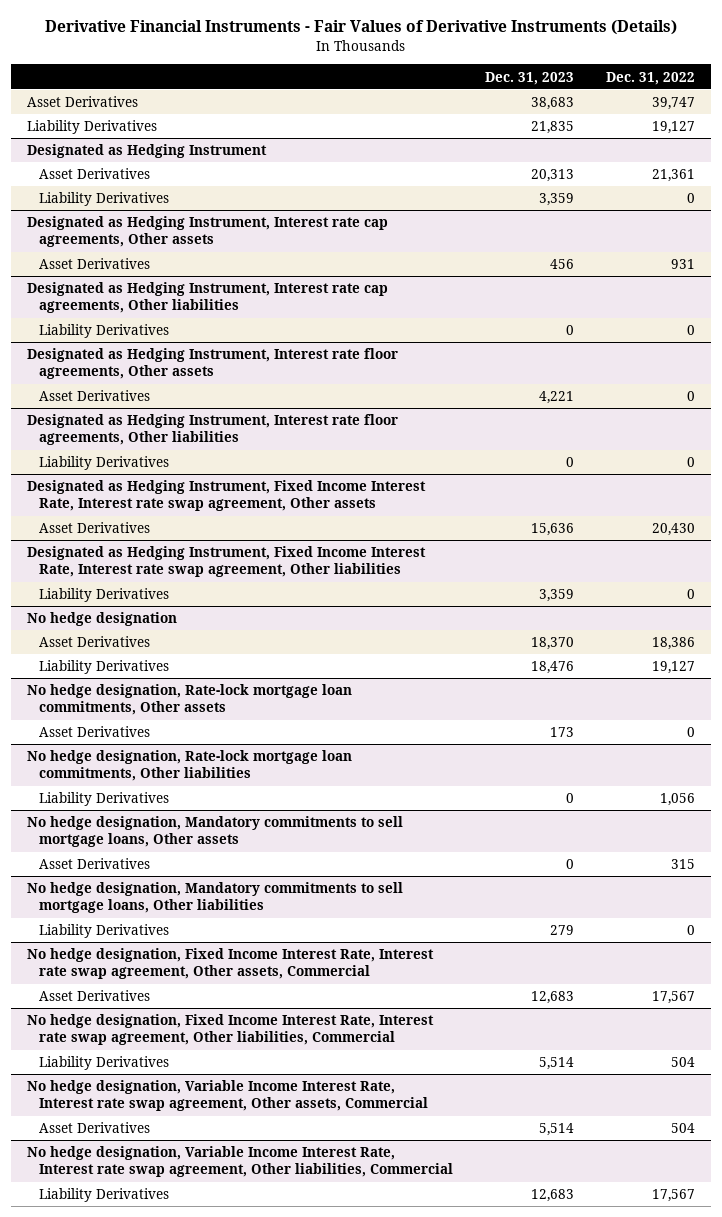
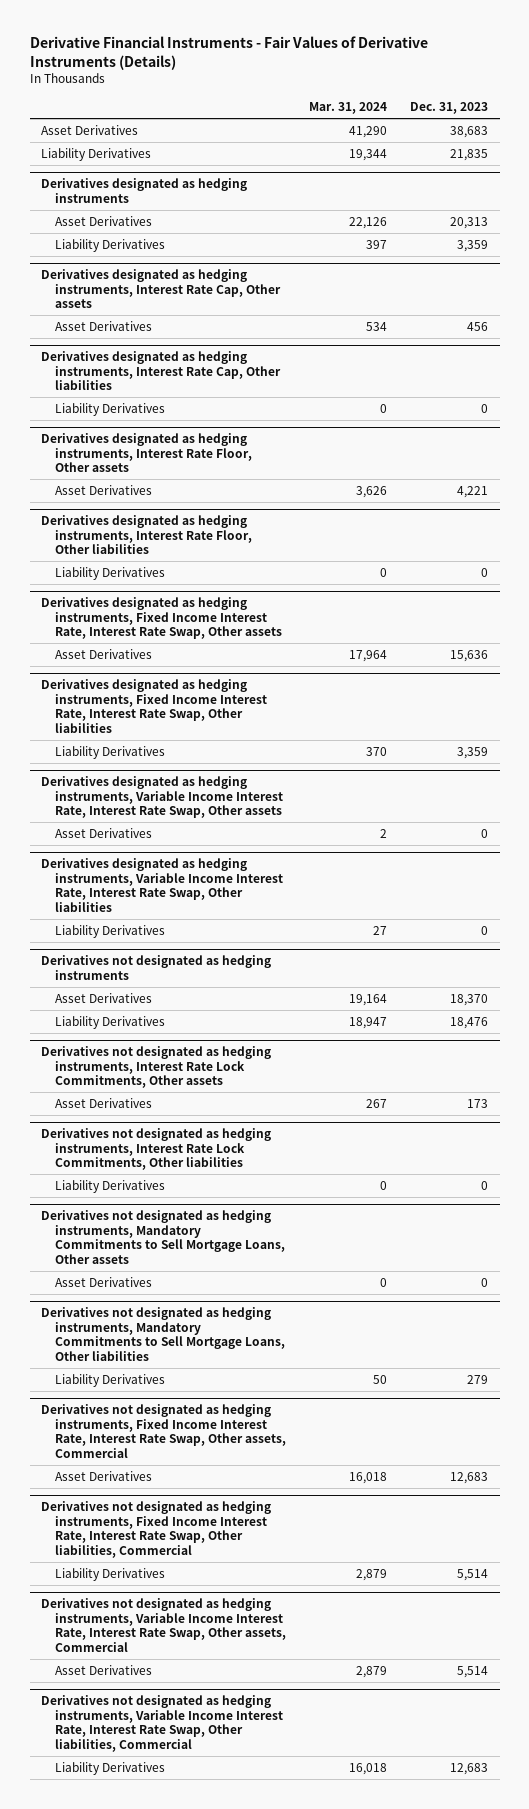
[606,71,696,85] Dec. 31, 2022 -> none
none -> [309,102,388,115] Mar. 31, 2024
[27,144,268,159] Designated as Hedging Instrument -> [40,178,247,203] Derivatives designated as hedging instruments
[27,216,389,248] Designated as Hedging Instrument, Interest rate cap agreements, Other assets -> [40,269,282,309] Derivatives designated as hedging instruments, Interest Rate Cap, Other assets
[27,282,389,314] Designated as Hedging Instrument, Interest rate cap agreements, Other liabilities -> [40,351,282,391] Derivatives designated as hedging instruments, Interest Rate Cap, Other liabilities
[27,348,399,380] Designated as Hedging Instrument, Interest rate floor agreements, Other assets -> [40,433,253,473] Derivatives designated as hedging instruments, Interest Rate Floor, Other assets
[27,414,399,446] Designated as Hedging Instrument, Interest rate floor agreements, Other liabilities -> [40,515,253,555] Derivatives designated as hedging instruments, Interest Rate Floor, Other liabilities
[27,480,427,512] Designated as Hedging Instrument, Fixed Income Interest Rate, Interest rate swap agreement, Other assets -> [40,597,283,640] Derivatives designated as hedging instruments, Fixed Income Interest Rate, Interest Rate Swap, Other assets
[27,546,427,578] Designated as Hedging Instrument, Fixed Income Interest Rate, Interest rate swap agreement, Other liabilities -> [40,679,268,733] Derivatives designated as hedging instruments, Fixed Income Interest Rate, Interest Rate Swap, Other liabilities
none -> [40,776,284,819] Derivatives designated as hedging instruments, Variable Income Interest Rate, Interest Rate Swap, Other assets
none -> [55,827,153,838] Asset Derivatives
none -> [40,858,284,912] Derivatives designated as hedging instruments, Variable Income Interest Rate, Interest Rate Swap, Other liabilities
none -> [55,924,166,938] Liability Derivatives
[27,612,178,627] No hedge designation -> [40,955,271,980] Derivatives not designated as hedging instruments
[27,684,353,716] No hedge designation, Rate-lock mortgage loan commitments, Other assets -> none
none -> [40,1046,271,1089] Derivatives not designated as hedging instruments, Interest Rate Lock Commitments, Other assets
[27,750,353,782] No hedge designation, Rate-lock mortgage loan commitments, Other liabilities -> none
none -> [40,1128,271,1171] Derivatives not designated as hedging instruments, Interest Rate Lock Commitments, Other liabilities
[27,816,404,848] No hedge designation, Mandatory commitments to sell mortgage loans, Other assets -> none
none -> [40,1210,286,1264] Derivatives not designated as hedging instruments, Mandatory Commitments to Sell Mortgage Loans, Other assets
[27,882,404,914] No hedge designation, Mandatory commitments to sell mortgage loans, Other liabilities -> none
none -> [40,1307,286,1361] Derivatives not designated as hedging instruments, Mandatory Commitments to Sell Mortgage Loans, Other liabilities
[27,948,435,980] No hedge designation, Fixed Income Interest Rate, Interest rate swap agreement, Other assets, Commercial -> none
none -> [40,1404,287,1458] Derivatives not designated as hedging instruments, Fixed Income Interest Rate, Interest Rate Swap, Other assets, Commercial
[27,1014,435,1046] No hedge designation, Fixed Income Interest Rate, Interest rate swap agreement, Other liabilities, Commercial -> none
none -> [40,1501,271,1558] Derivatives not designated as hedging instruments, Fixed Income Interest Rate, Interest Rate Swap, Other liabilities, Commercial
[27,1080,428,1112] No hedge designation, Variable Income Interest Rate, Interest rate swap agreement, Other assets, Commercial -> none
none -> [40,1598,287,1652] Derivatives not designated as hedging instruments, Variable Income Interest Rate, Interest Rate Swap, Other assets, Commercial
[27,1146,453,1178] No hedge designation, Variable Income Interest Rate, Interest rate swap agreement, Other liabilities, Commercial -> none
none -> [40,1695,284,1752] Derivatives not designated as hedging instruments, Variable Income Interest Rate, Interest Rate Swap, Other liabilities, Commercial

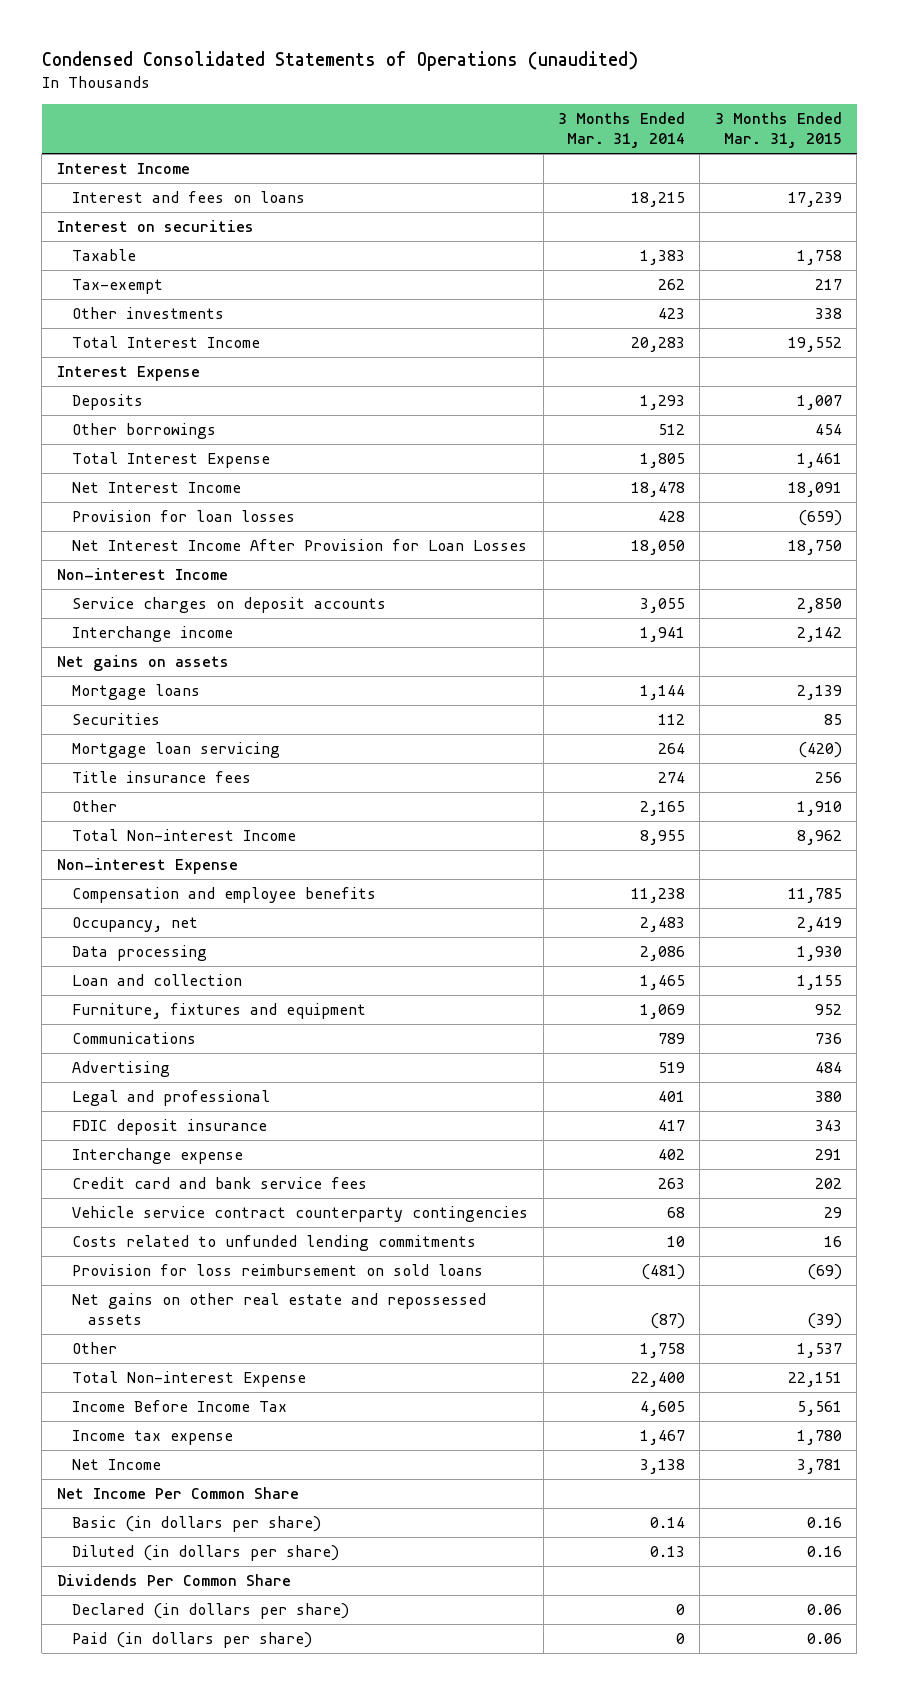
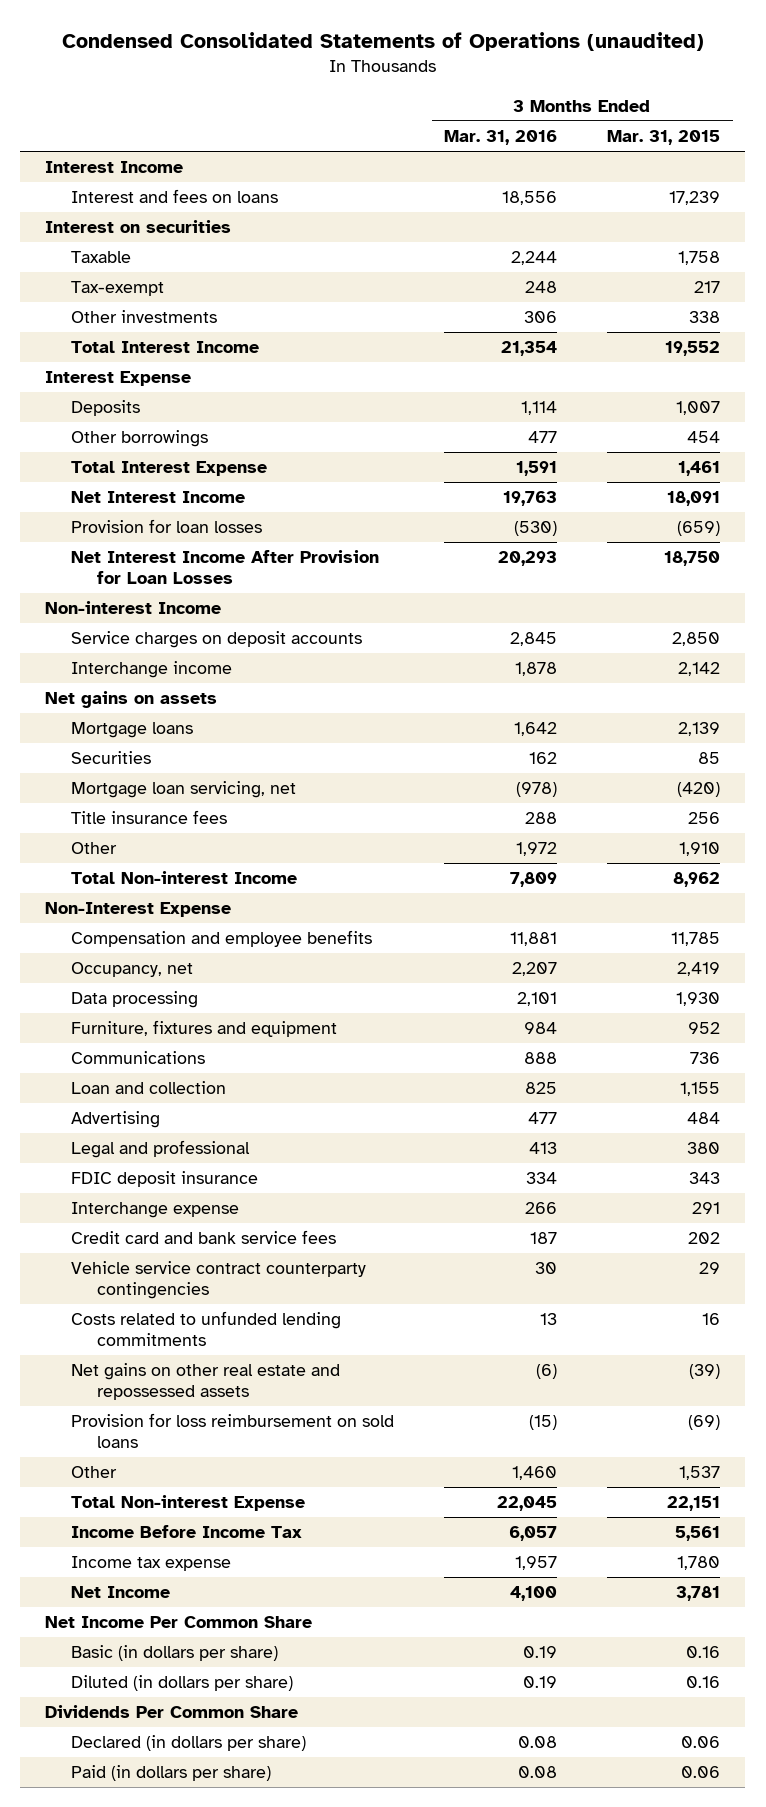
[558,111,686,149] 3 Months Ended Mar. 31, 2014 -> none
none -> [444,130,558,146] Mar. 31, 2016
[72,742,281,759] Mortgage loan servicing -> [71,781,297,799] Mortgage loan servicing, net
[56,858,238,875] Non-interest Expense -> [45,902,232,918] Non-Interest Expense
[72,974,243,987] Loan and collection -> [71,1081,227,1095] Loan and collection
[72,1264,484,1277] Provision for loss reimbursement on sold loans -> [71,1413,395,1449] Provision for loss reimbursement on sold loans

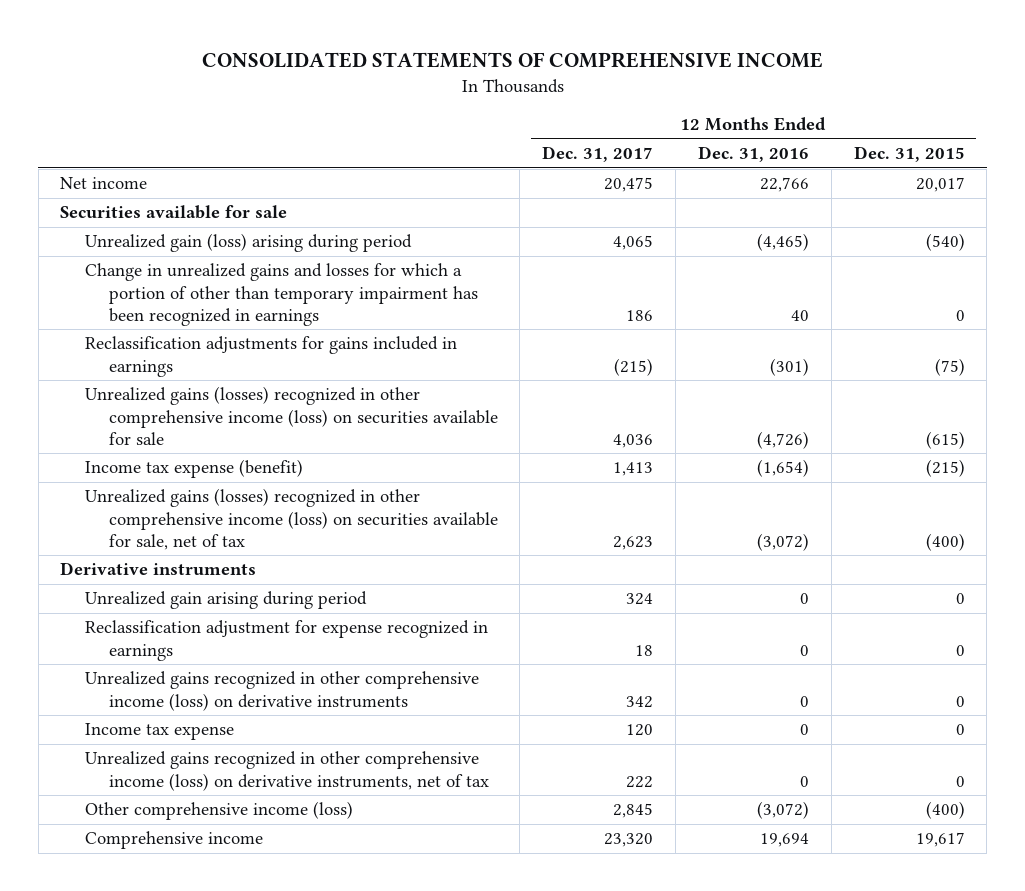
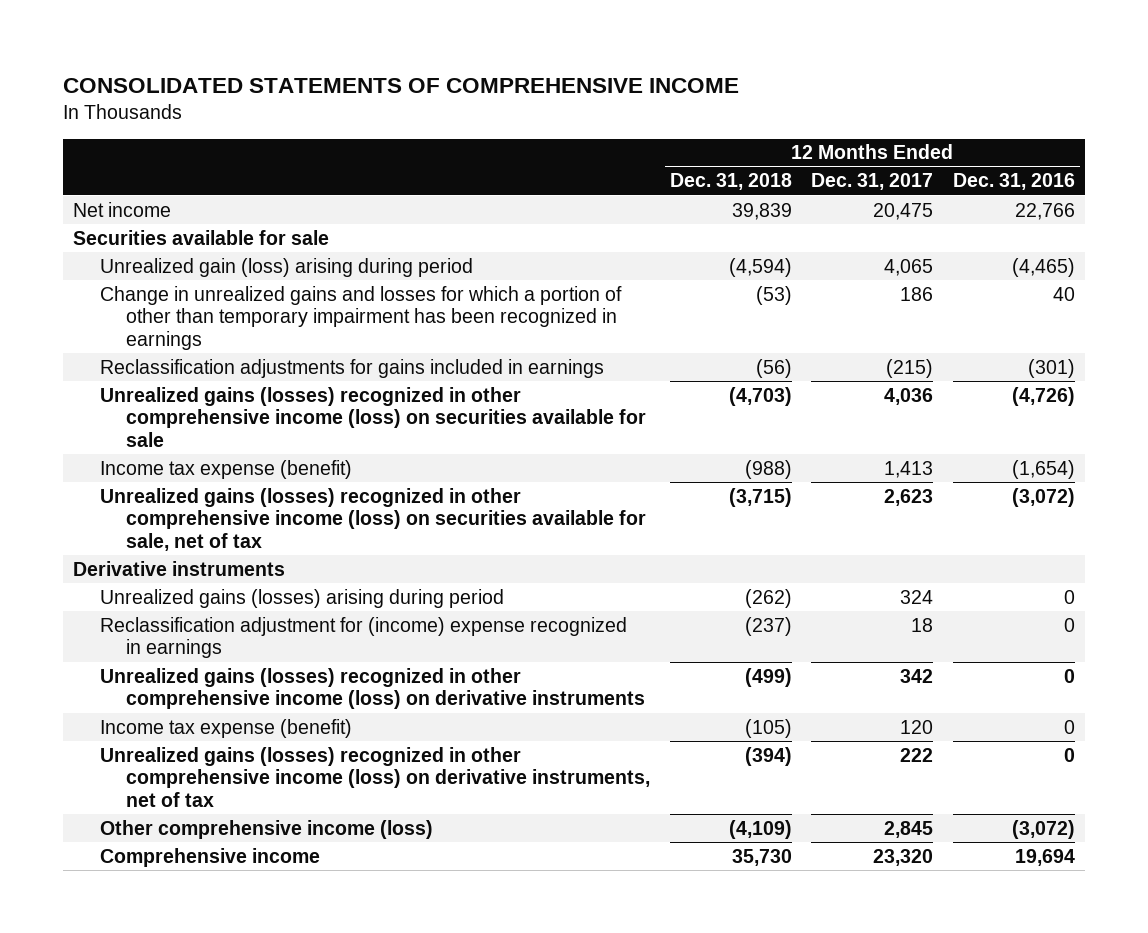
[853,146,965,163] Dec. 31, 2015 -> none
none -> [669,173,792,191] Dec. 31, 2018
[84,591,367,610] Unrealized gain arising during period -> [99,588,504,608] Unrealized gains (losses) arising during period
[84,620,488,661] Reclassification adjustment for expense recognized in earnings -> [99,616,627,659] Reclassification adjustment for (income) expense recognized in earnings
[84,671,479,711] Unrealized gains recognized in other comprehensive income (loss) on derivative instruments -> [99,667,646,710] Unrealized gains (losses) recognized in other comprehensive income (loss) on derivative instruments
[84,723,234,741] Income tax expense -> [99,718,352,738] Income tax expense (benefit)
[84,751,489,791] Unrealized gains recognized in other comprehensive income (loss) on derivative instruments, net of tax -> [99,746,651,807] Unrealized gains (losses) recognized in other comprehensive income (loss) on derivative instruments, net of tax

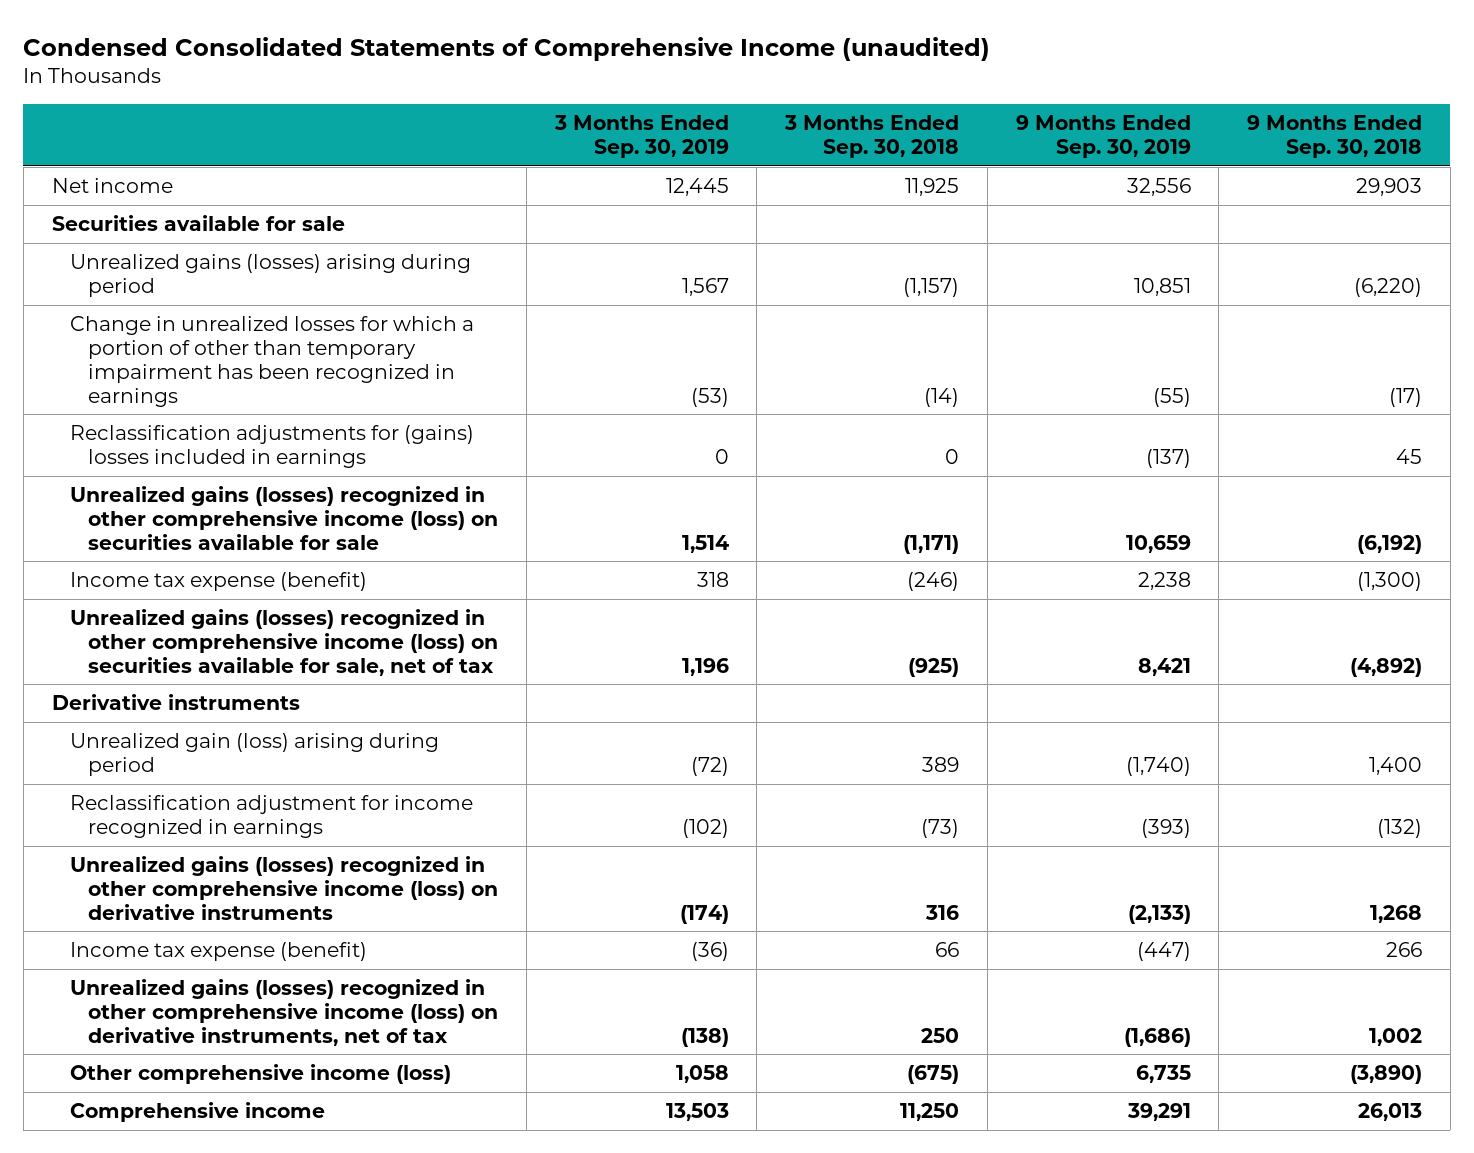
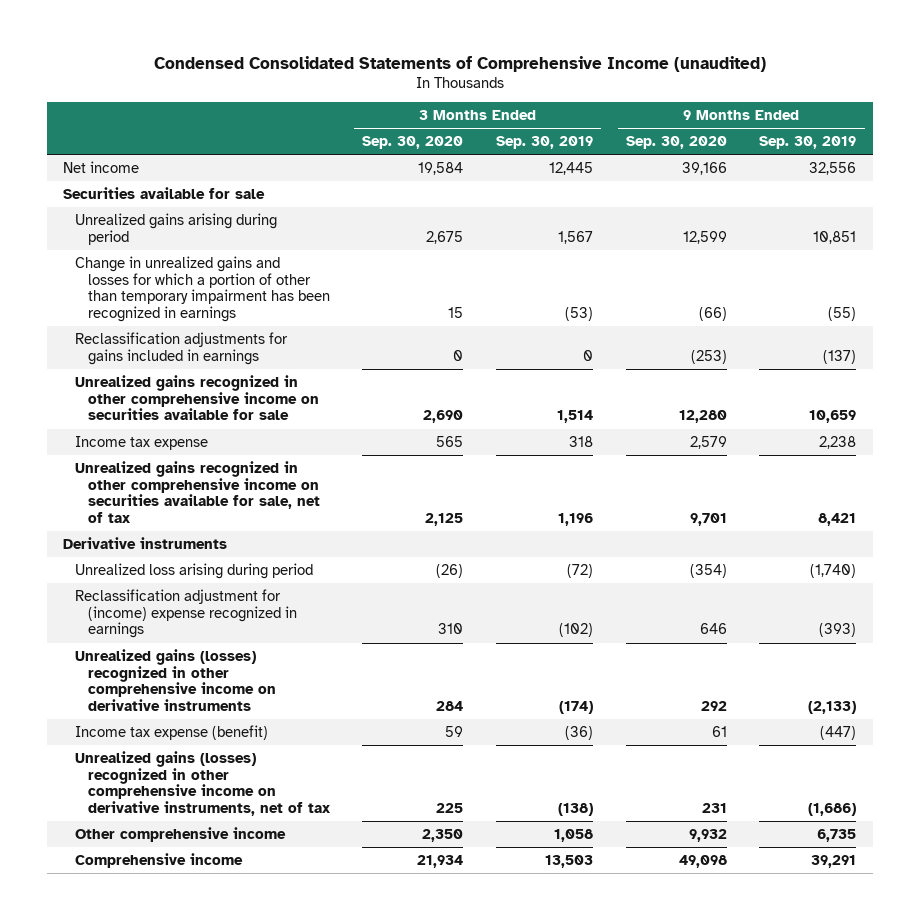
[784,115,960,159] 3 Months Ended Sep. 30, 2018 -> none
[1246,115,1422,159] 9 Months Ended Sep. 30, 2018 -> none
none -> [362,136,464,150] Sep. 30, 2020
none -> [625,136,727,150] Sep. 30, 2020
[69,254,471,297] Unrealized gains (losses) arising during period -> [75,212,278,245] Unrealized gains arising during period
[69,316,474,407] Change in unrealized losses for which a portion of other than temporary impairment has been recognized in earnings -> [75,255,330,323] Change in unrealized gains and losses for which a portion of other than temporary impairment has been recognized in earnings
[69,425,474,468] Reclassification adjustments for (gains) losses included in earnings -> [75,331,289,365] Reclassification adjustments for gains included in earnings
[69,486,499,550] Unrealized gains (losses) recognized in other comprehensive income (loss) on securities available for sale -> [75,374,319,421] Unrealized gains recognized in other comprehensive income on securities available for sale
[69,572,367,592] Income tax expense (benefit) -> [75,435,209,450] Income tax expense
[69,609,499,676] Unrealized gains (losses) recognized in other comprehensive income (loss) on securities available for sale, net of tax -> [75,460,320,524] Unrealized gains recognized in other comprehensive income on securities available for sale, net of tax
[69,733,439,776] Unrealized gain (loss) arising during period -> [75,562,314,579] Unrealized loss arising during period
[69,795,473,838] Reclassification adjustment for income recognized in earnings -> [75,588,297,639] Reclassification adjustment for (income) expense recognized in earnings
[69,856,499,920] Unrealized gains (losses) recognized in other comprehensive income (loss) on derivative instruments -> [75,648,276,712] Unrealized gains (losses) recognized in other comprehensive income on derivative instruments
[69,979,499,1046] Unrealized gains (losses) recognized in other comprehensive income (loss) on derivative instruments, net of tax -> [75,750,330,817] Unrealized gains (losses) recognized in other comprehensive income on derivative instruments, net of tax
[69,1064,451,1085] Other comprehensive income (loss) -> [75,826,287,842] Other comprehensive income

